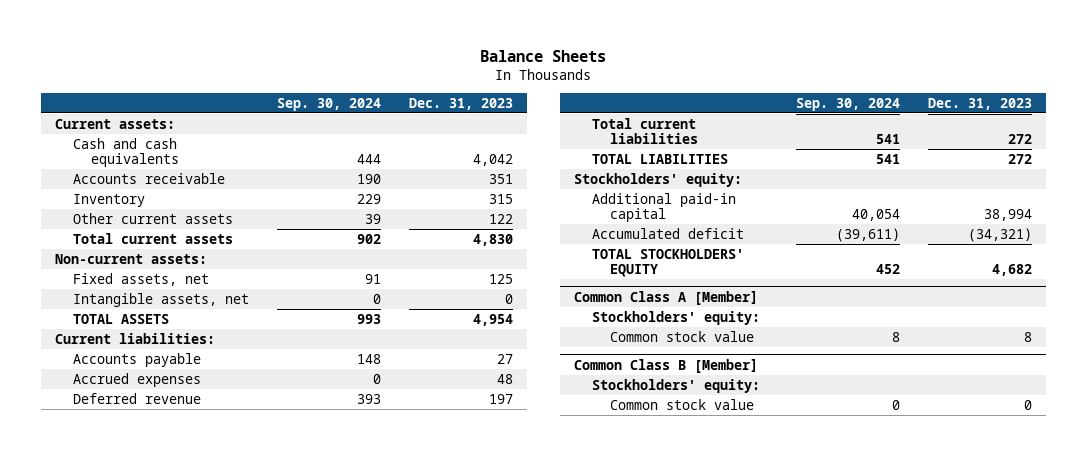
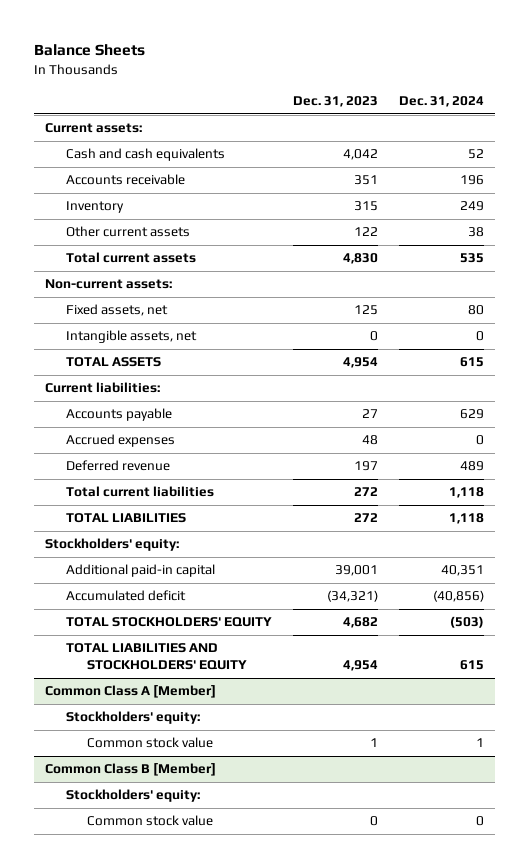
[276,97,381,111] Sep. 30, 2024 -> none
none -> [399,95,485,107] Dec. 31, 2024
[983,209,1032,222] 38,994 -> [335,565,379,577] 39,001
none -> [66,643,248,670] TOTAL LIABILITIES AND STOCKHOLDERS' EQUITY
[1023,331,1032,342] 8 -> [370,738,379,748] 1

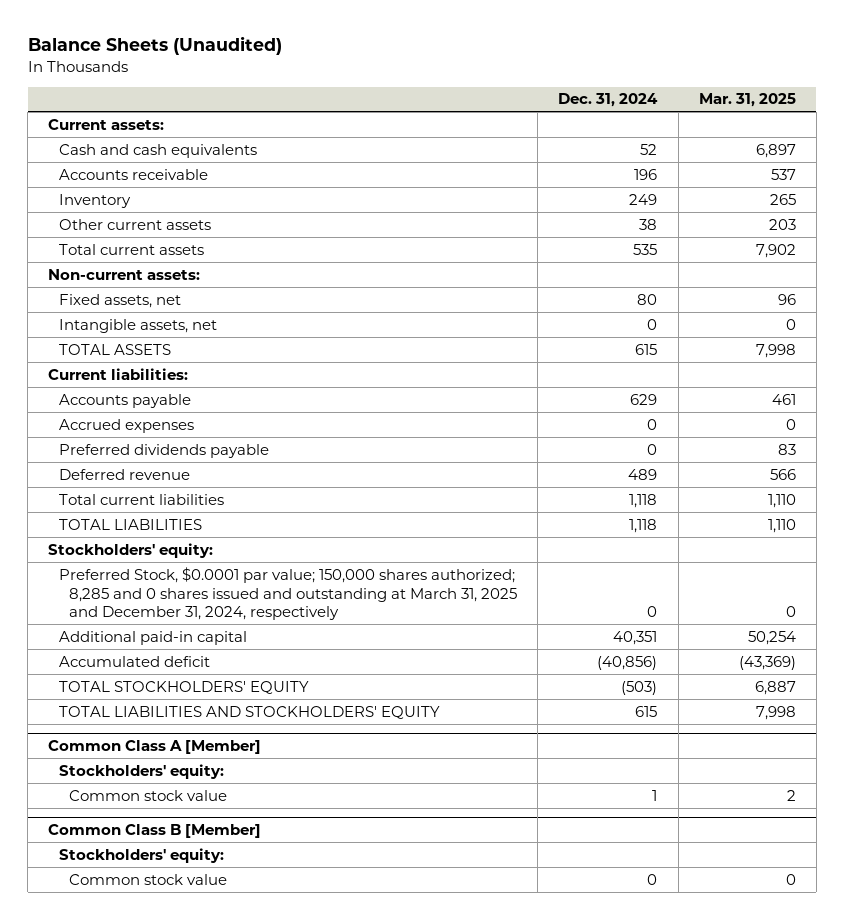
[34,44,146,57] Balance Sheets -> [27,36,282,56] Balance Sheets (Unaudited)
[293,95,379,107] Dec. 31, 2023 -> none
none -> [698,93,796,108] Mar. 31, 2025
none -> [58,443,269,458] Preferred dividends payable
none -> [58,566,518,621] Preferred Stock, $0.0001 par value; 150,000 shares authorized; 8,285 and 0 shares issued and outstanding at March 31, 2025 and December 31, 2024, respectively

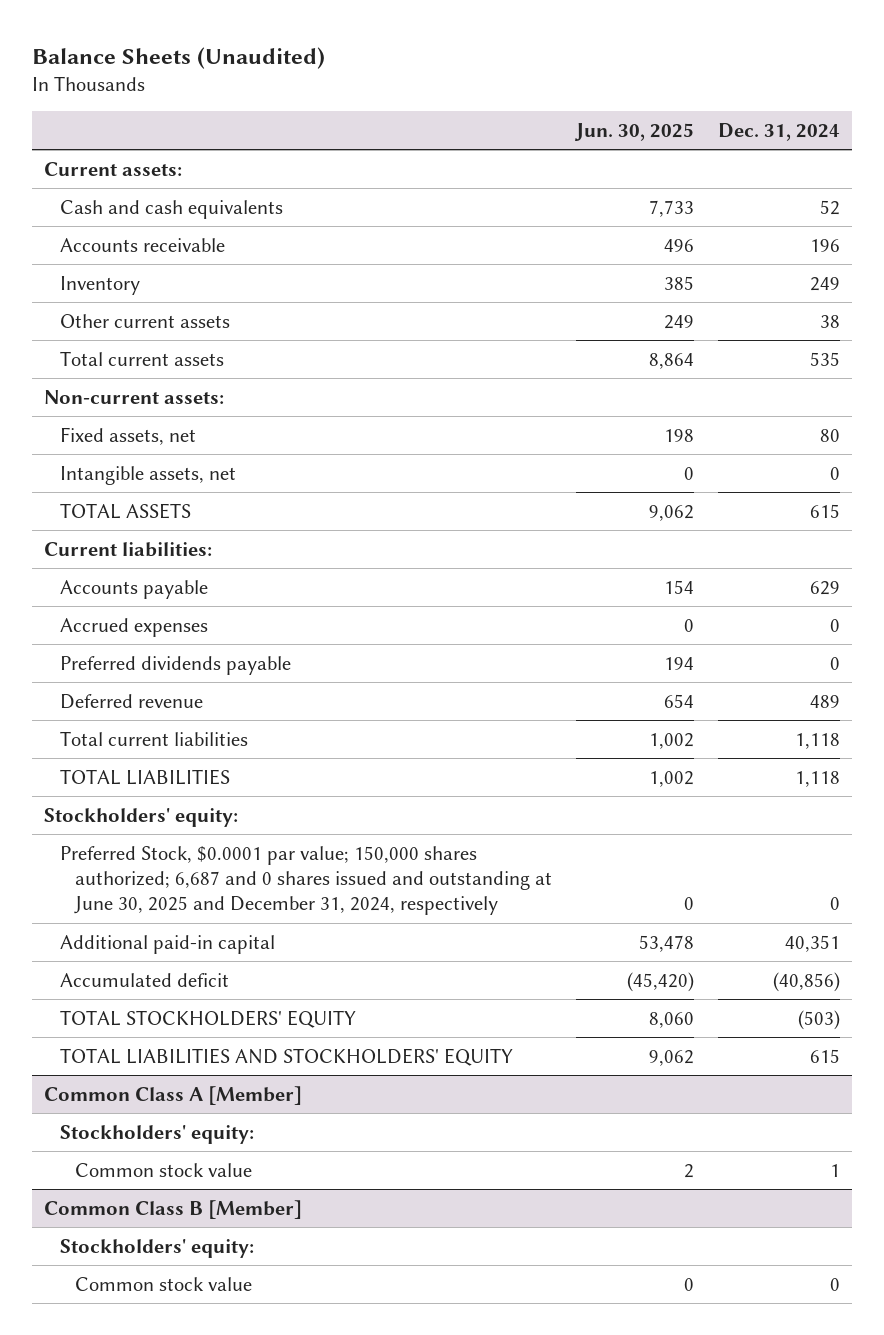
[698,93,796,108] Mar. 31, 2025 -> none
none -> [574,123,695,142] Jun. 30, 2025
[58,566,518,621] Preferred Stock, $0.0001 par value; 150,000 shares authorized; 8,285 and 0 shares issued and outstanding at March 31, 2025 and December 31, 2024, respectively -> [59,845,553,916] Preferred Stock, $0.0001 par value; 150,000 shares authorized; 6,687 and 0 shares issued and outstanding at June 30, 2025 and December 31, 2024, respectively

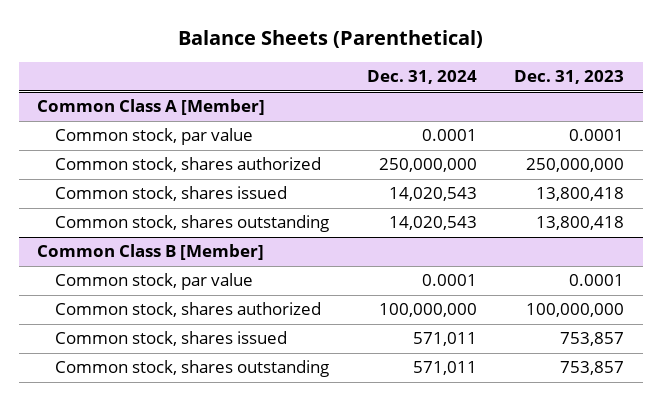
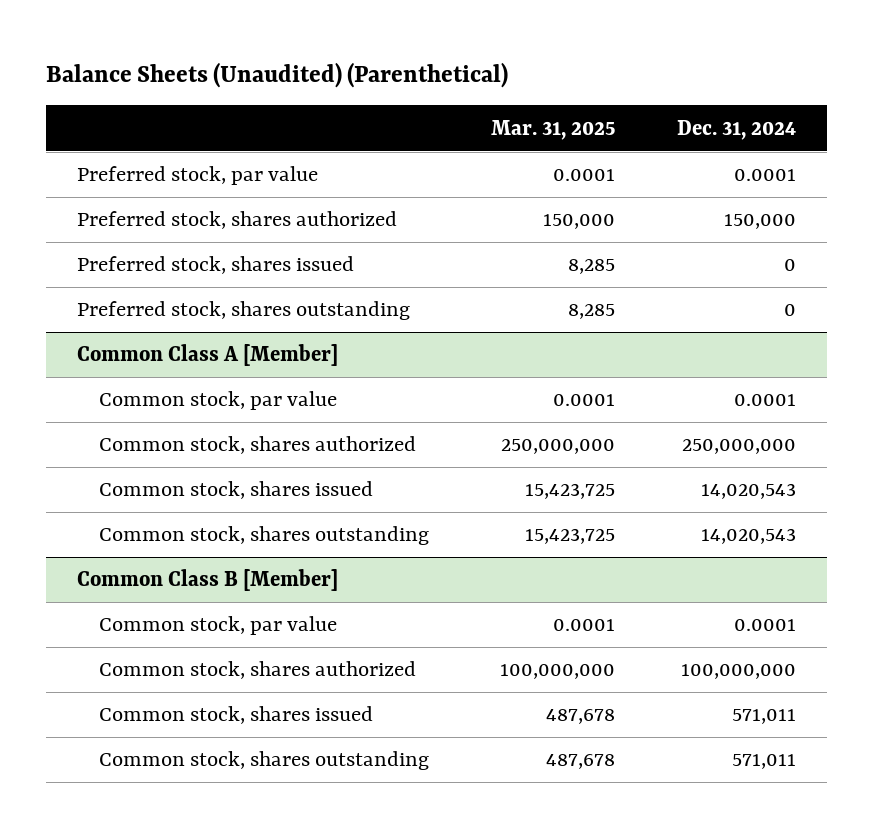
[177,30,483,49] Balance Sheets (Parenthetical) -> [45,61,508,88] Balance Sheets (Unaudited) (Parenthetical)
[514,70,625,85] Dec. 31, 2023 -> none
none -> [491,119,616,140] Mar. 31, 2025
none -> [76,166,318,186] Preferred stock, par value
none -> [76,211,397,230] Preferred stock, shares authorized
none -> [76,256,354,275] Preferred stock, shares issued
none -> [76,301,410,321] Preferred stock, shares outstanding

